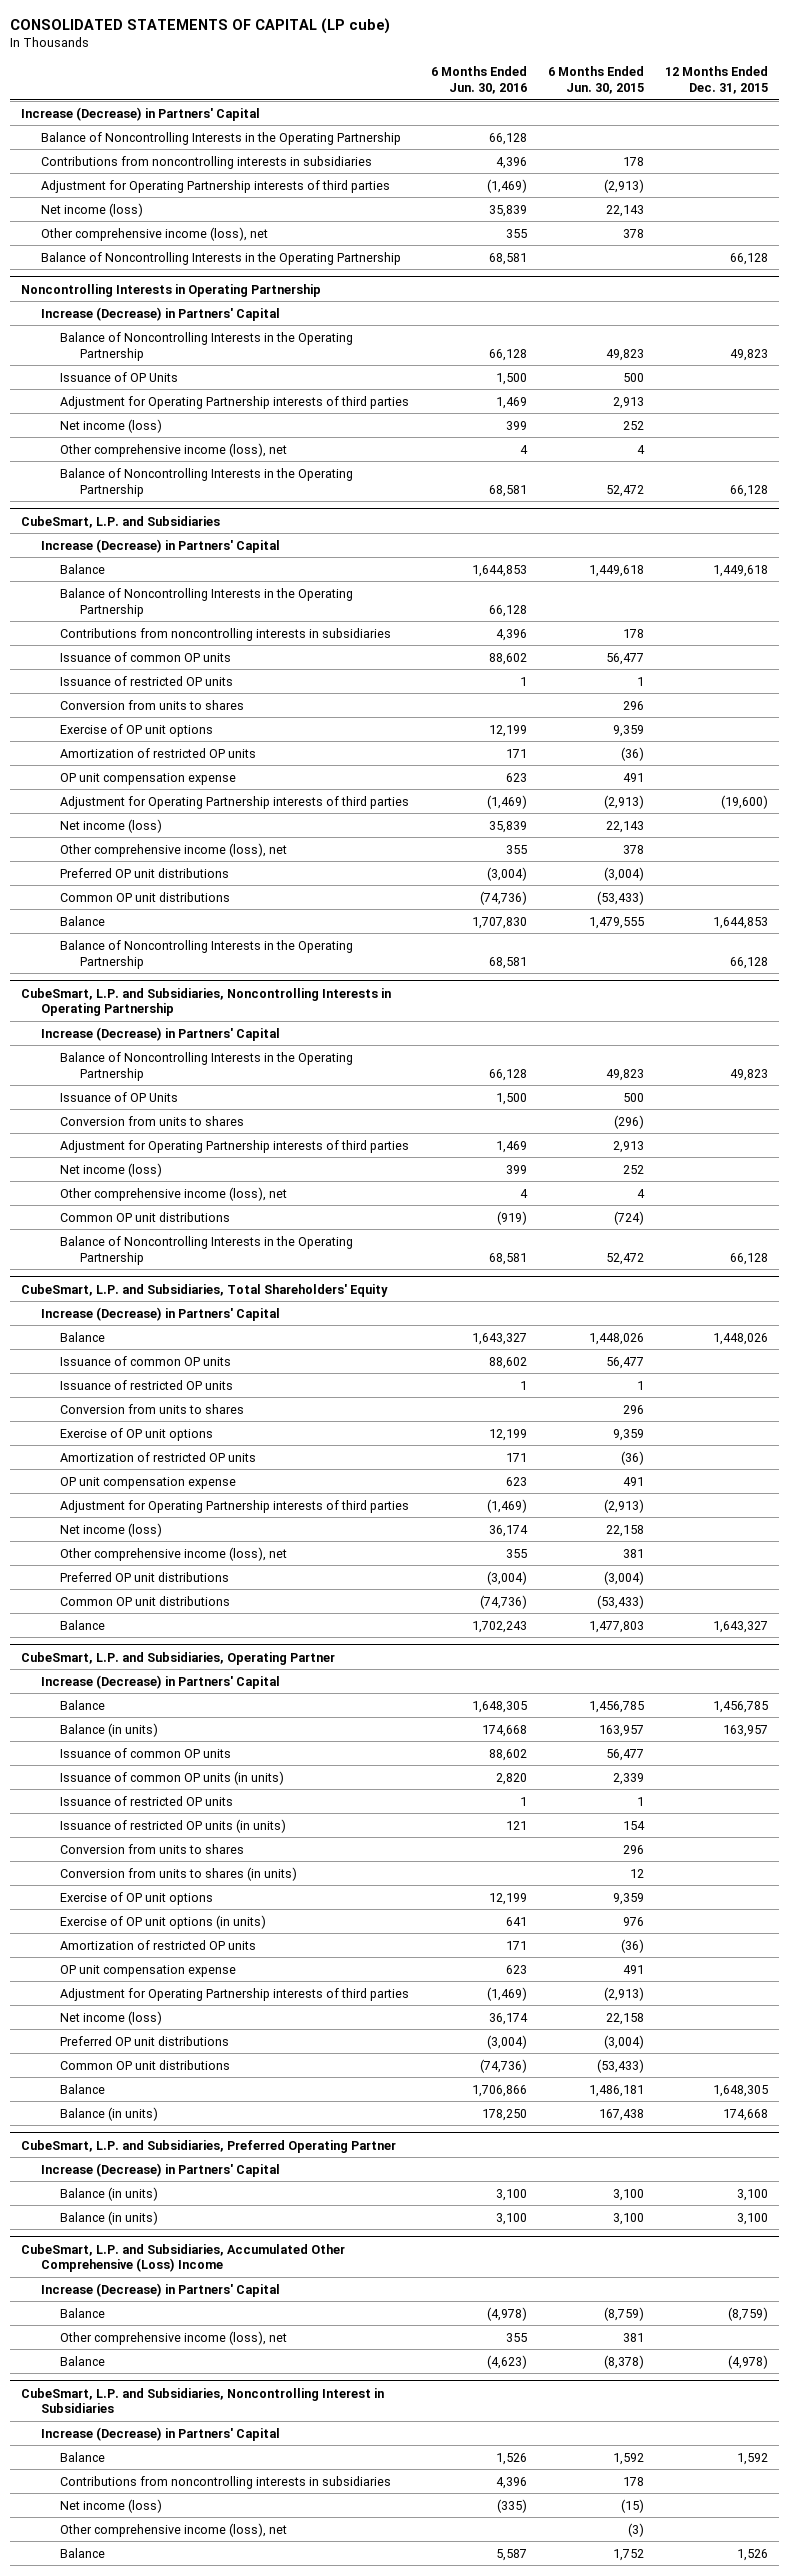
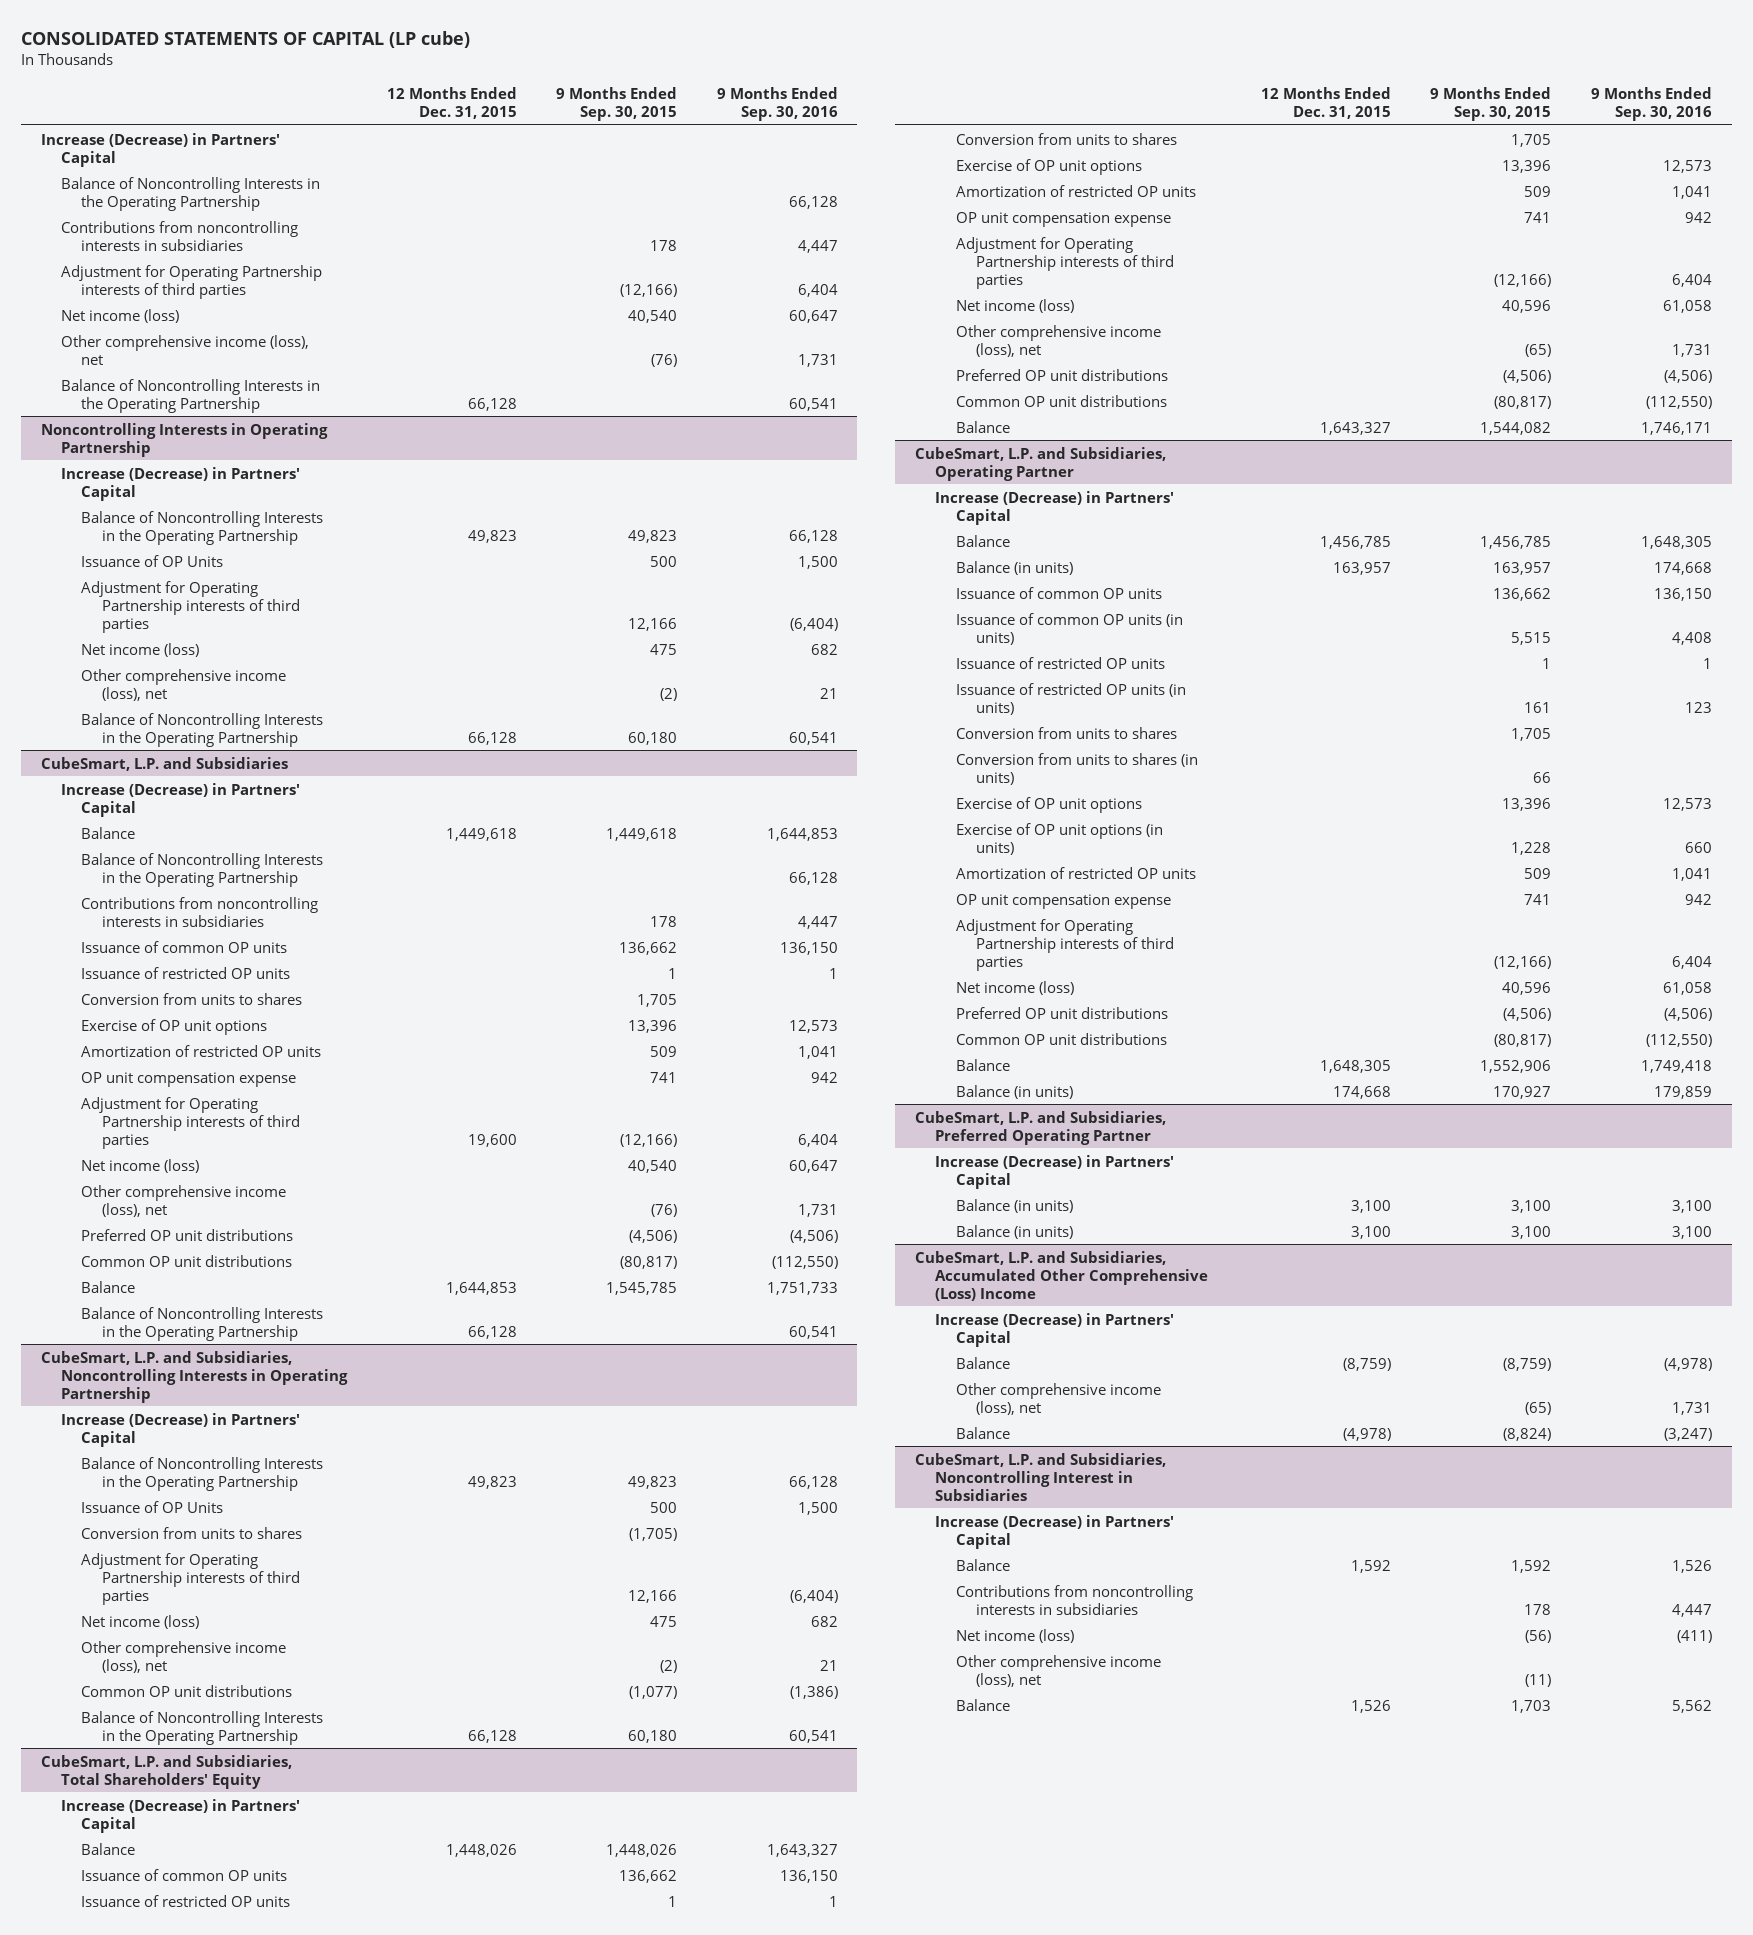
[430,65,527,94] 6 Months Ended Jun. 30, 2016 -> none
[547,65,644,94] 6 Months Ended Jun. 30, 2015 -> none
none -> [556,86,678,121] 9 Months Ended Sep. 30, 2015
none -> [716,86,838,121] 9 Months Ended Sep. 30, 2016
[721,794,769,809] (19,600) -> [467,1133,517,1147] 19,600

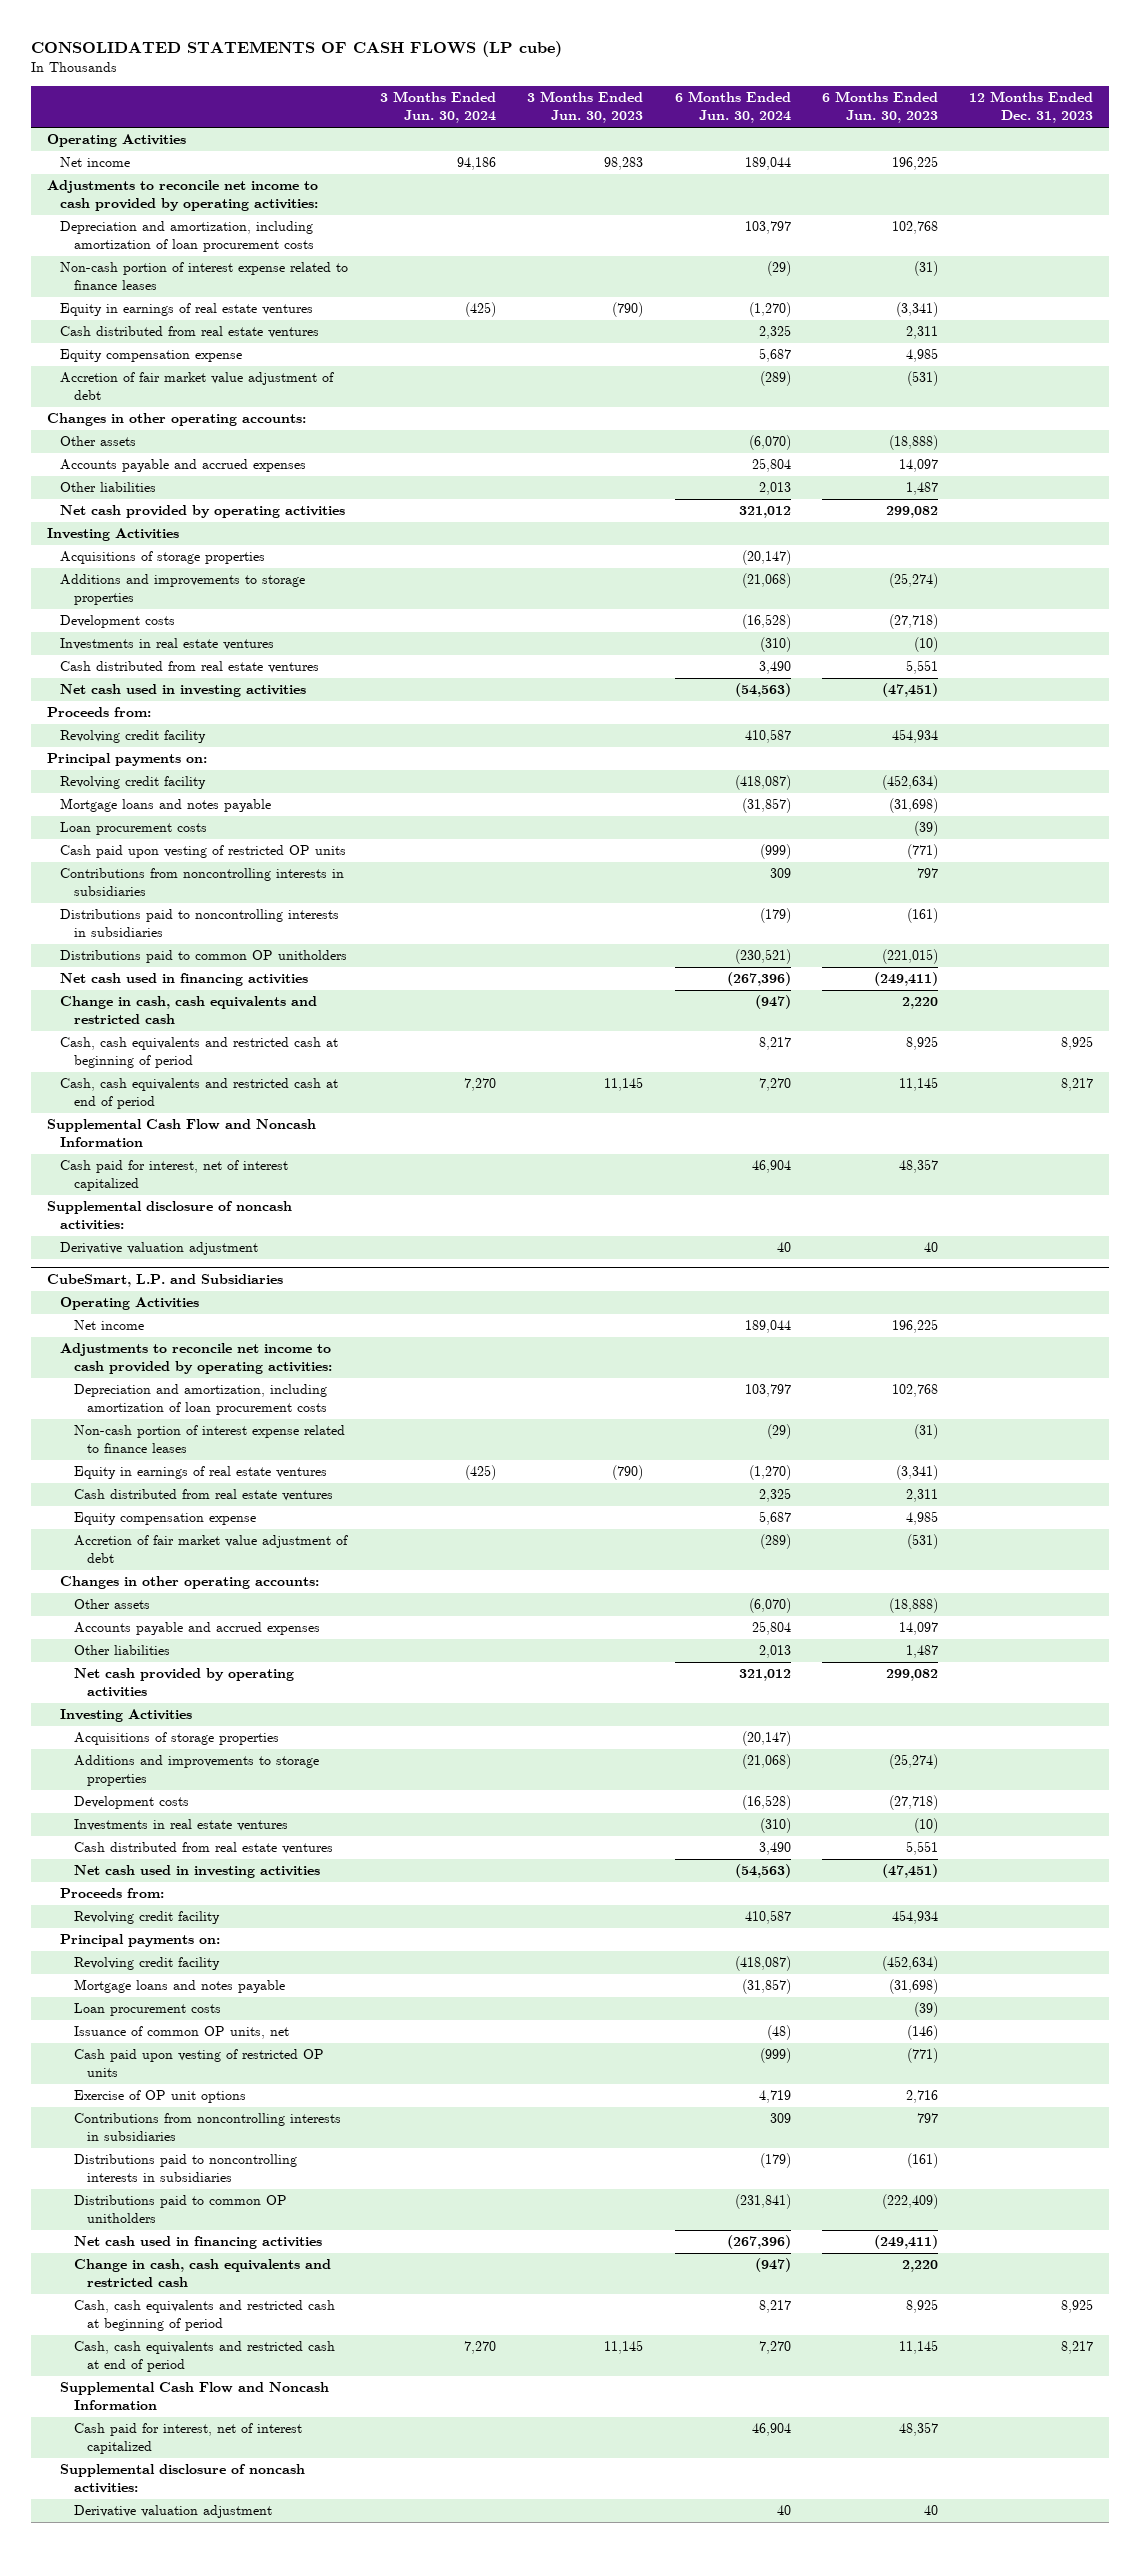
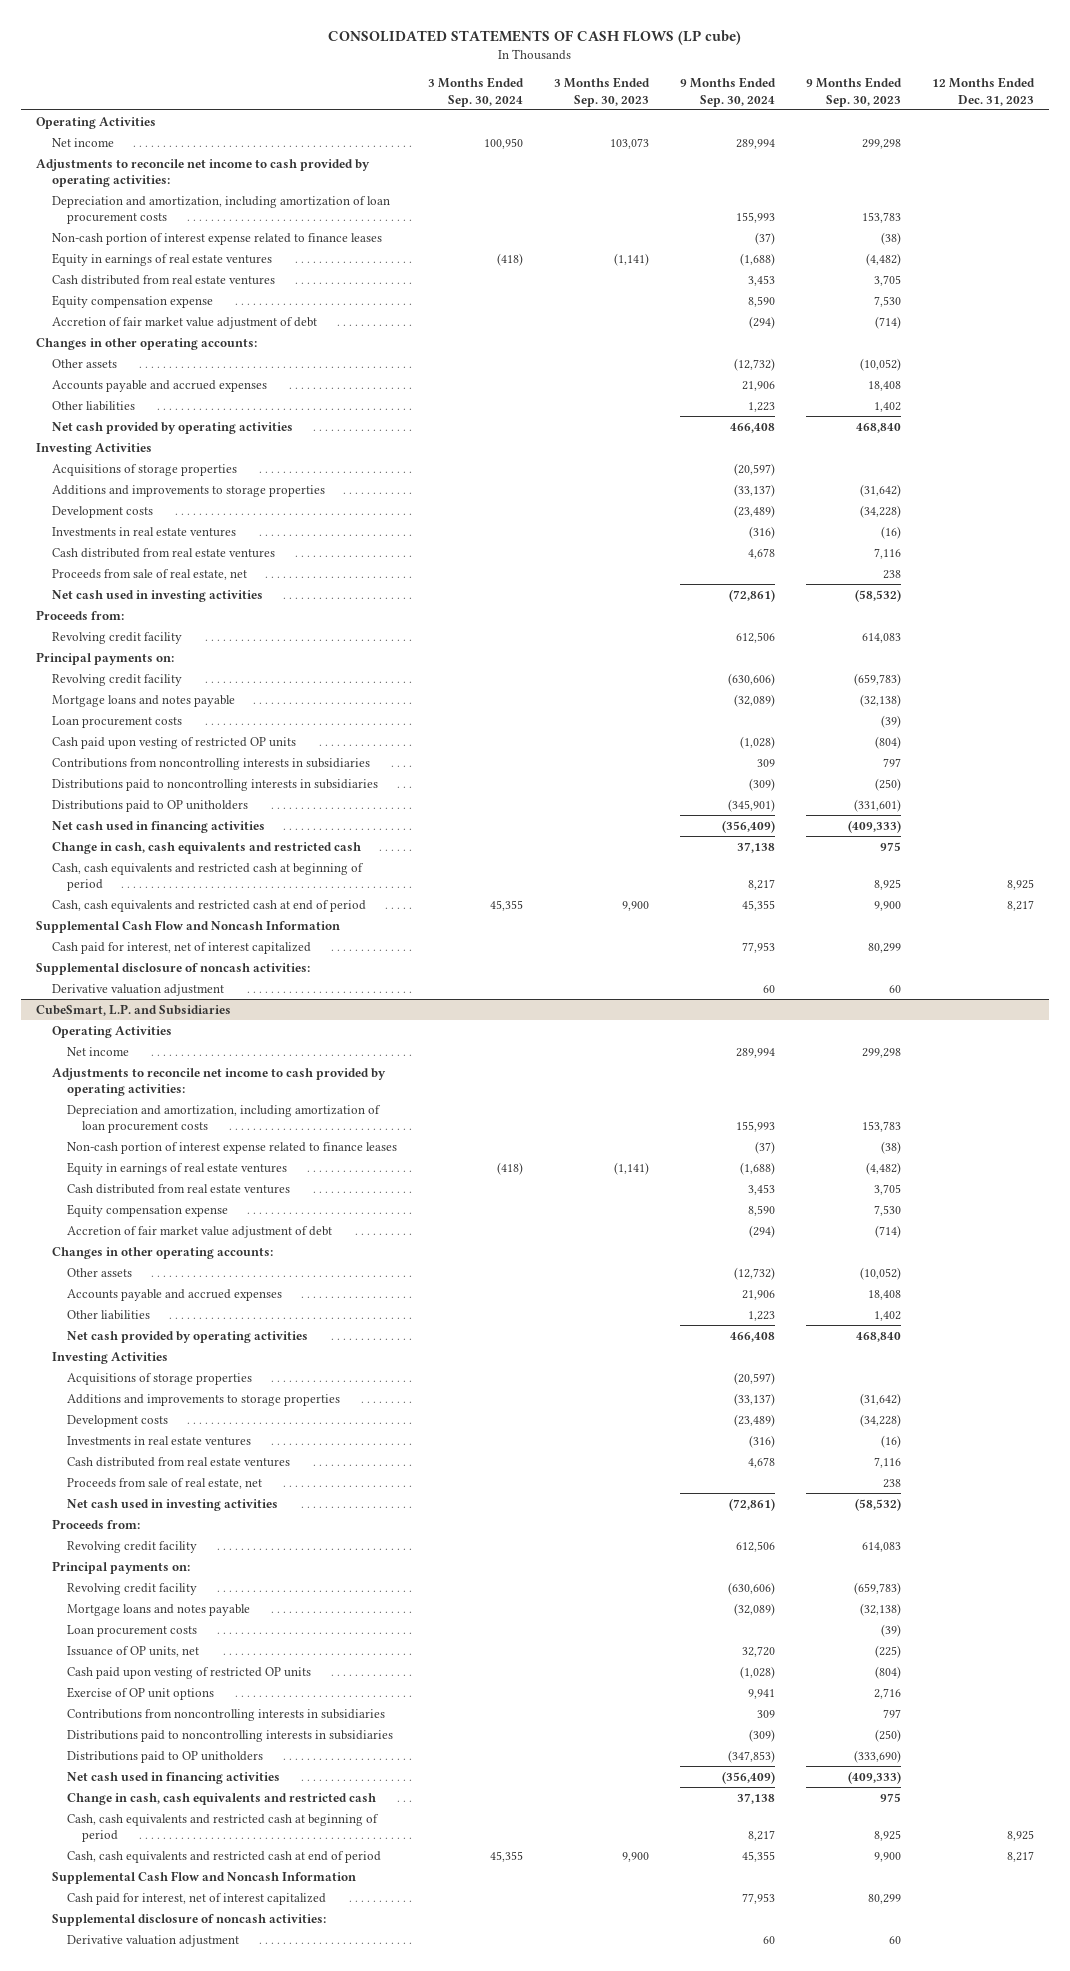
[379,91,496,124] 3 Months Ended Jun. 30, 2024 -> none
[527,91,644,124] 3 Months Ended Jun. 30, 2023 -> none
[674,91,791,124] 6 Months Ended Jun. 30, 2024 -> none
[821,91,938,124] 6 Months Ended Jun. 30, 2023 -> none
none -> [427,77,524,107] 3 Months Ended Sep. 30, 2024
none -> [553,77,650,107] 3 Months Ended Sep. 30, 2023
none -> [679,77,776,107] 9 Months Ended Sep. 30, 2024
none -> [805,77,902,107] 9 Months Ended Sep. 30, 2023
none -> [51,568,247,580] Proceeds from sale of real estate, net
[60,950,348,964] Distributions paid to common OP unitholders -> [51,799,248,812] Distributions paid to OP unitholders
none -> [66,1477,262,1489] Proceeds from sale of real estate, net
[73,2026,289,2040] Issuance of common OP units, net -> [66,1645,199,1657] Issuance of OP units, net
[73,2195,287,2224] Distributions paid to common OP unitholders -> [66,1750,263,1763] Distributions paid to OP unitholders

